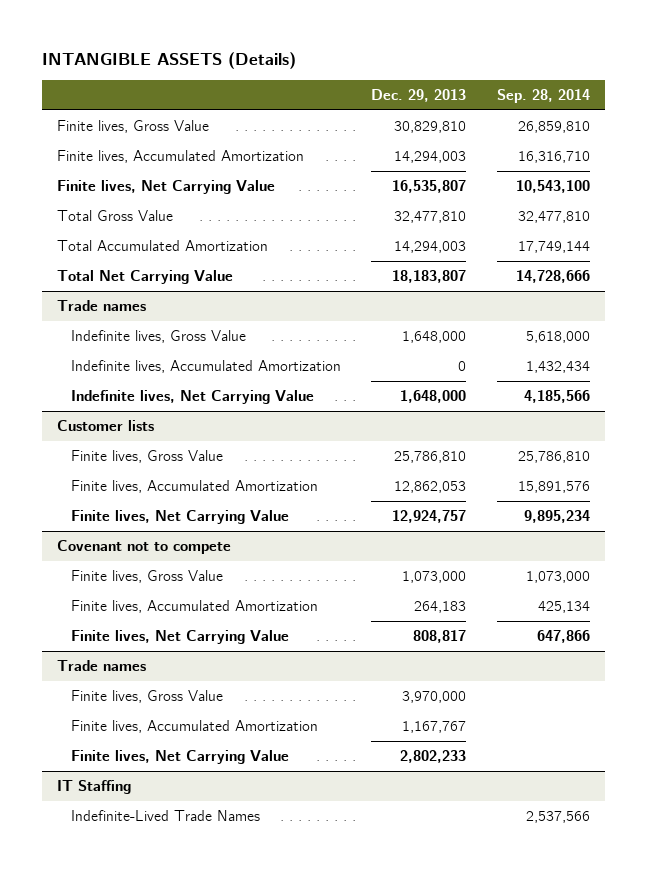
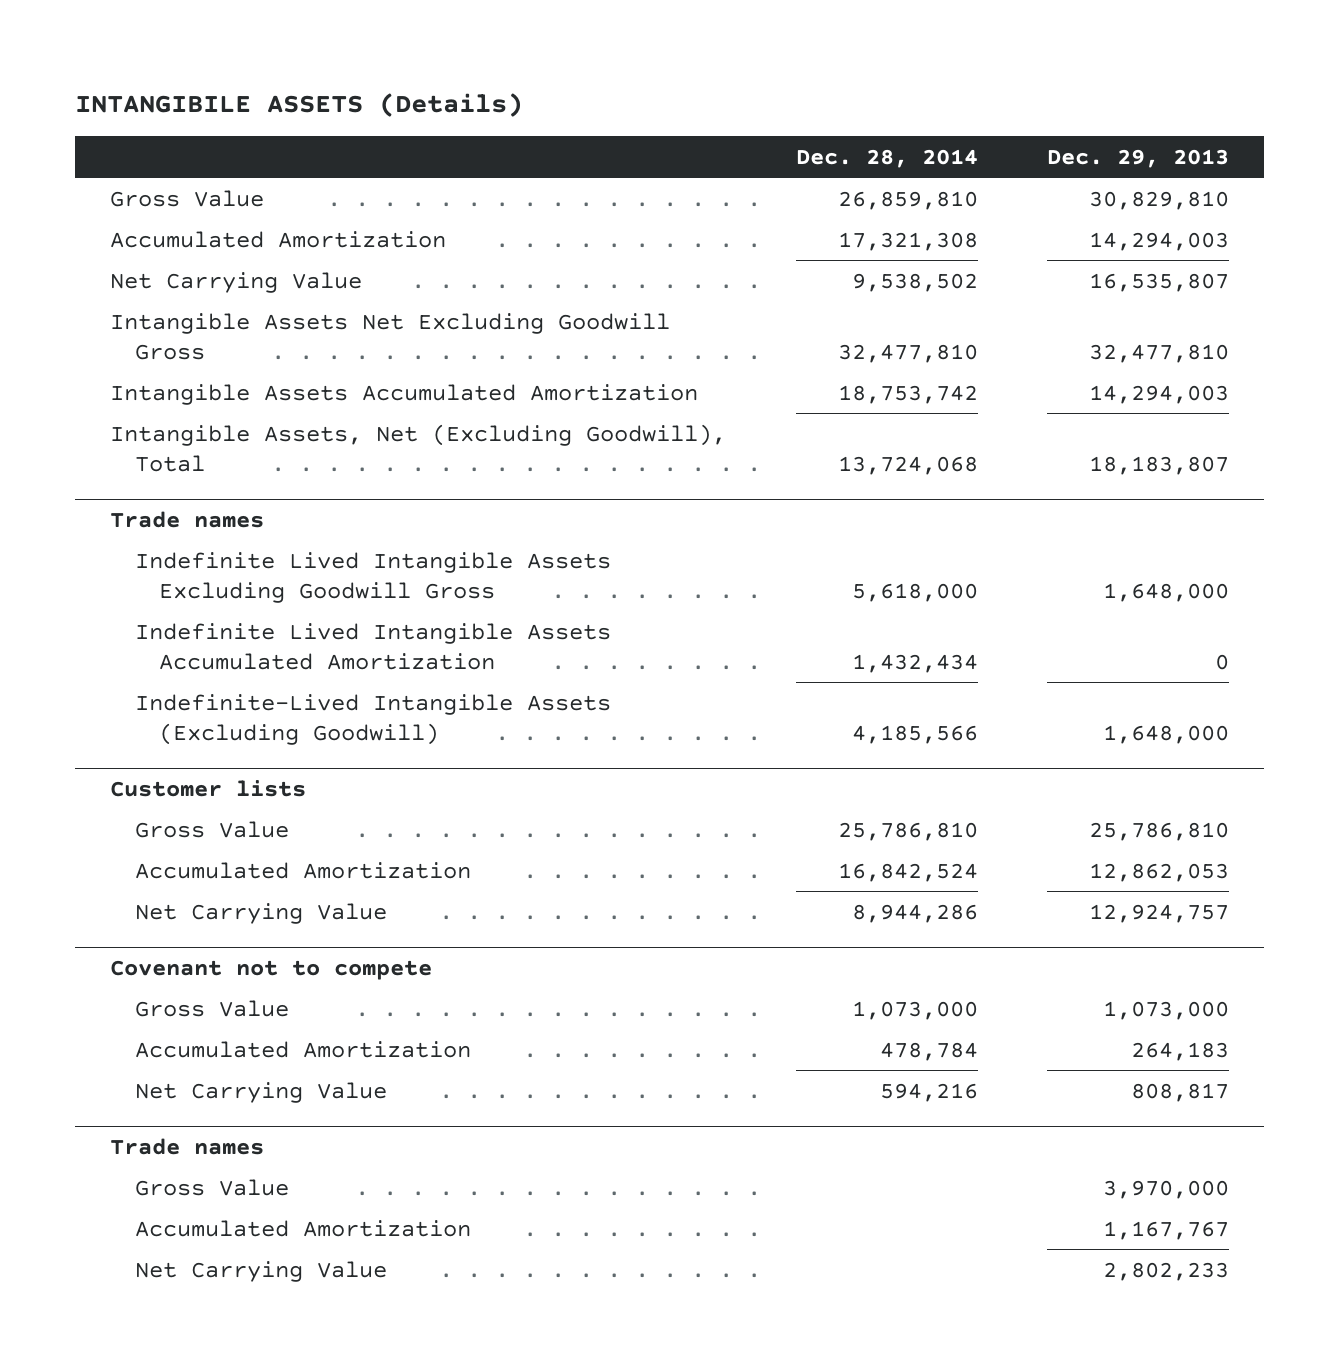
[42,52,297,70] INTANGIBLE ASSETS (Details) -> [75,93,524,118] INTANGIBILE ASSETS (Details)
[496,88,590,103] Sep. 28, 2014 -> none
none -> [795,148,978,168] Dec. 28, 2014
[57,119,210,133] Finite lives, Gross Value -> [109,189,264,207] Gross Value
[57,149,305,163] Finite lives, Accumulated Amortization -> [109,230,446,248] Accumulated Amortization
[57,179,276,194] Finite lives, Net Carrying Value -> [109,271,362,293] Net Carrying Value
[57,209,174,221] Total Gross Value -> [109,312,670,361] Intangible Assets Net Excluding Goodwill Gross
[57,239,269,251] Total Accumulated Amortization -> [109,383,698,405] Intangible Assets Accumulated Amortization
[57,269,234,284] Total Net Carrying Value -> [109,423,726,473] Intangible Assets, Net (Excluding Goodwill), Total
[70,329,246,343] Indefinite lives, Gross Value -> [134,551,611,604] Indefinite Lived Intangible Assets Excluding Goodwill Gross
[70,359,341,373] Indefinite lives, Accumulated Amortization -> [134,622,611,671] Indefinite Lived Intangible Assets Accumulated Amortization
[70,389,314,404] Indefinite lives, Net Carrying Value -> [134,693,611,746] Indefinite-Lived Intangible Assets (Excluding Goodwill)
[70,449,223,463] Finite lives, Gross Value -> [134,820,289,838] Gross Value
[70,479,318,493] Finite lives, Accumulated Amortization -> [134,861,471,879] Accumulated Amortization
[70,509,289,524] Finite lives, Net Carrying Value -> [134,902,387,924] Net Carrying Value
[70,569,223,583] Finite lives, Gross Value -> [134,999,289,1017] Gross Value
[70,599,318,613] Finite lives, Accumulated Amortization -> [134,1040,471,1058] Accumulated Amortization
[70,629,289,644] Finite lives, Net Carrying Value -> [134,1081,387,1103] Net Carrying Value
[57,779,132,794] IT Staffing -> none
[70,809,260,821] Indefinite-Lived Trade Names -> none
[70,689,223,703] Finite lives, Gross Value -> [134,1178,289,1196] Gross Value
[70,719,318,733] Finite lives, Accumulated Amortization -> [134,1219,471,1237] Accumulated Amortization
[70,749,289,764] Finite lives, Net Carrying Value -> [134,1260,387,1282] Net Carrying Value

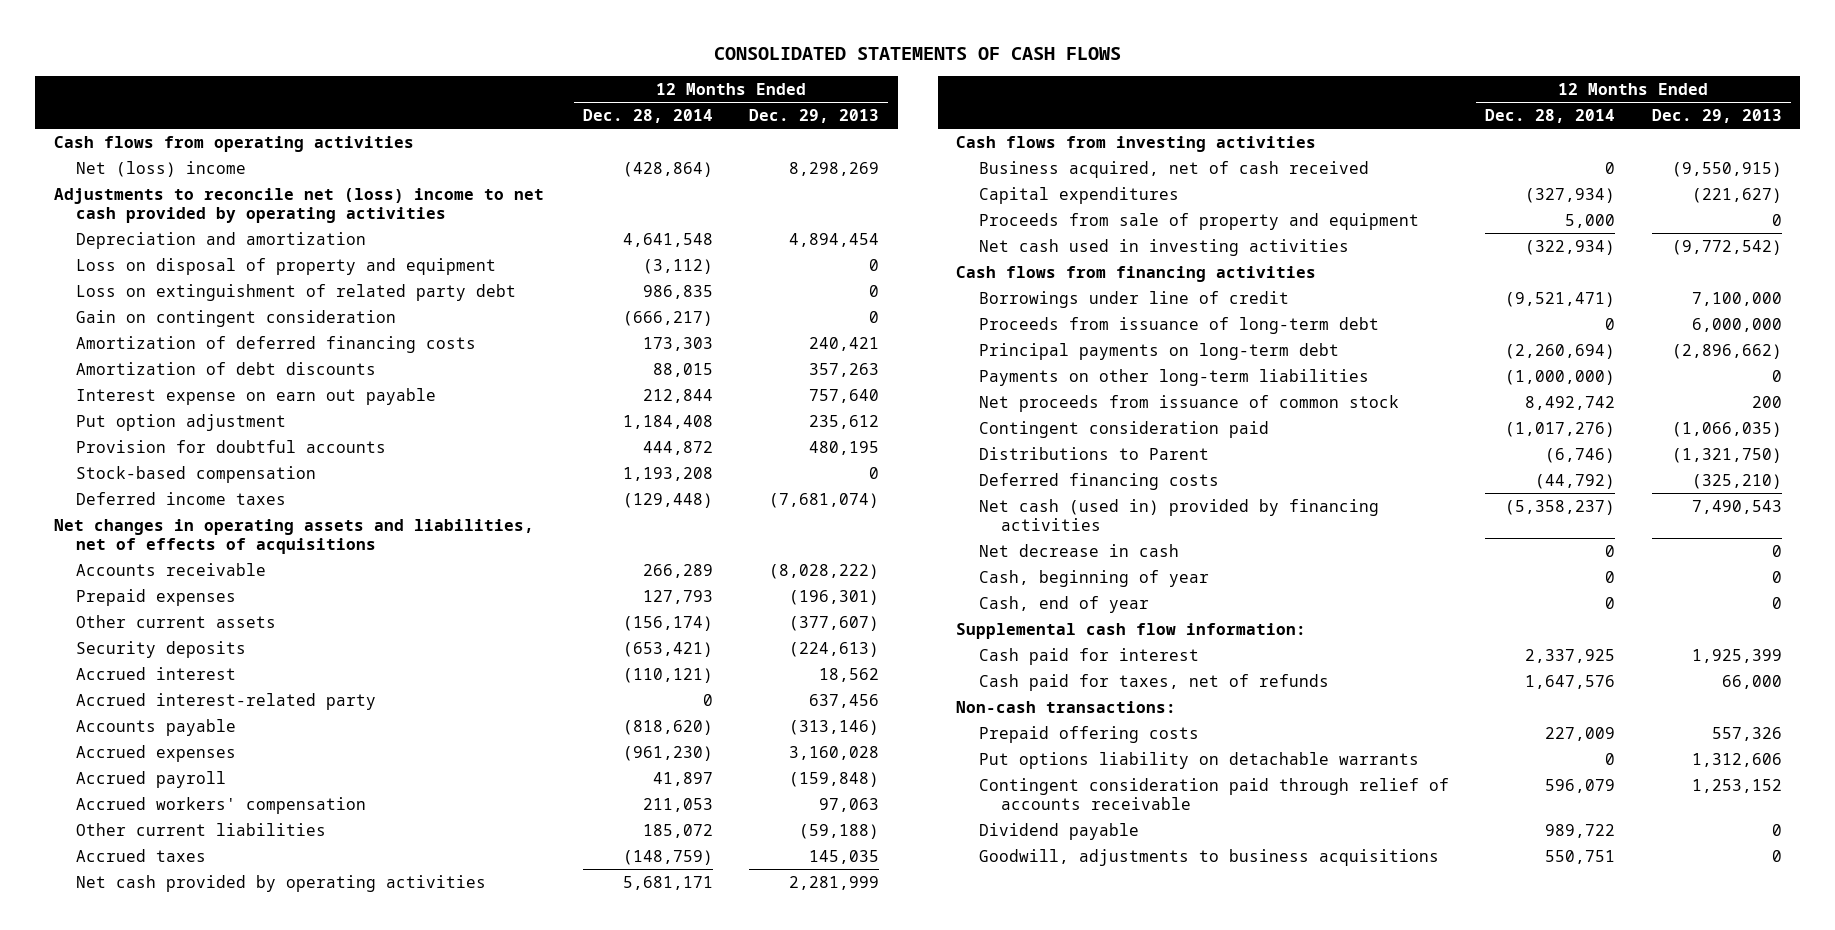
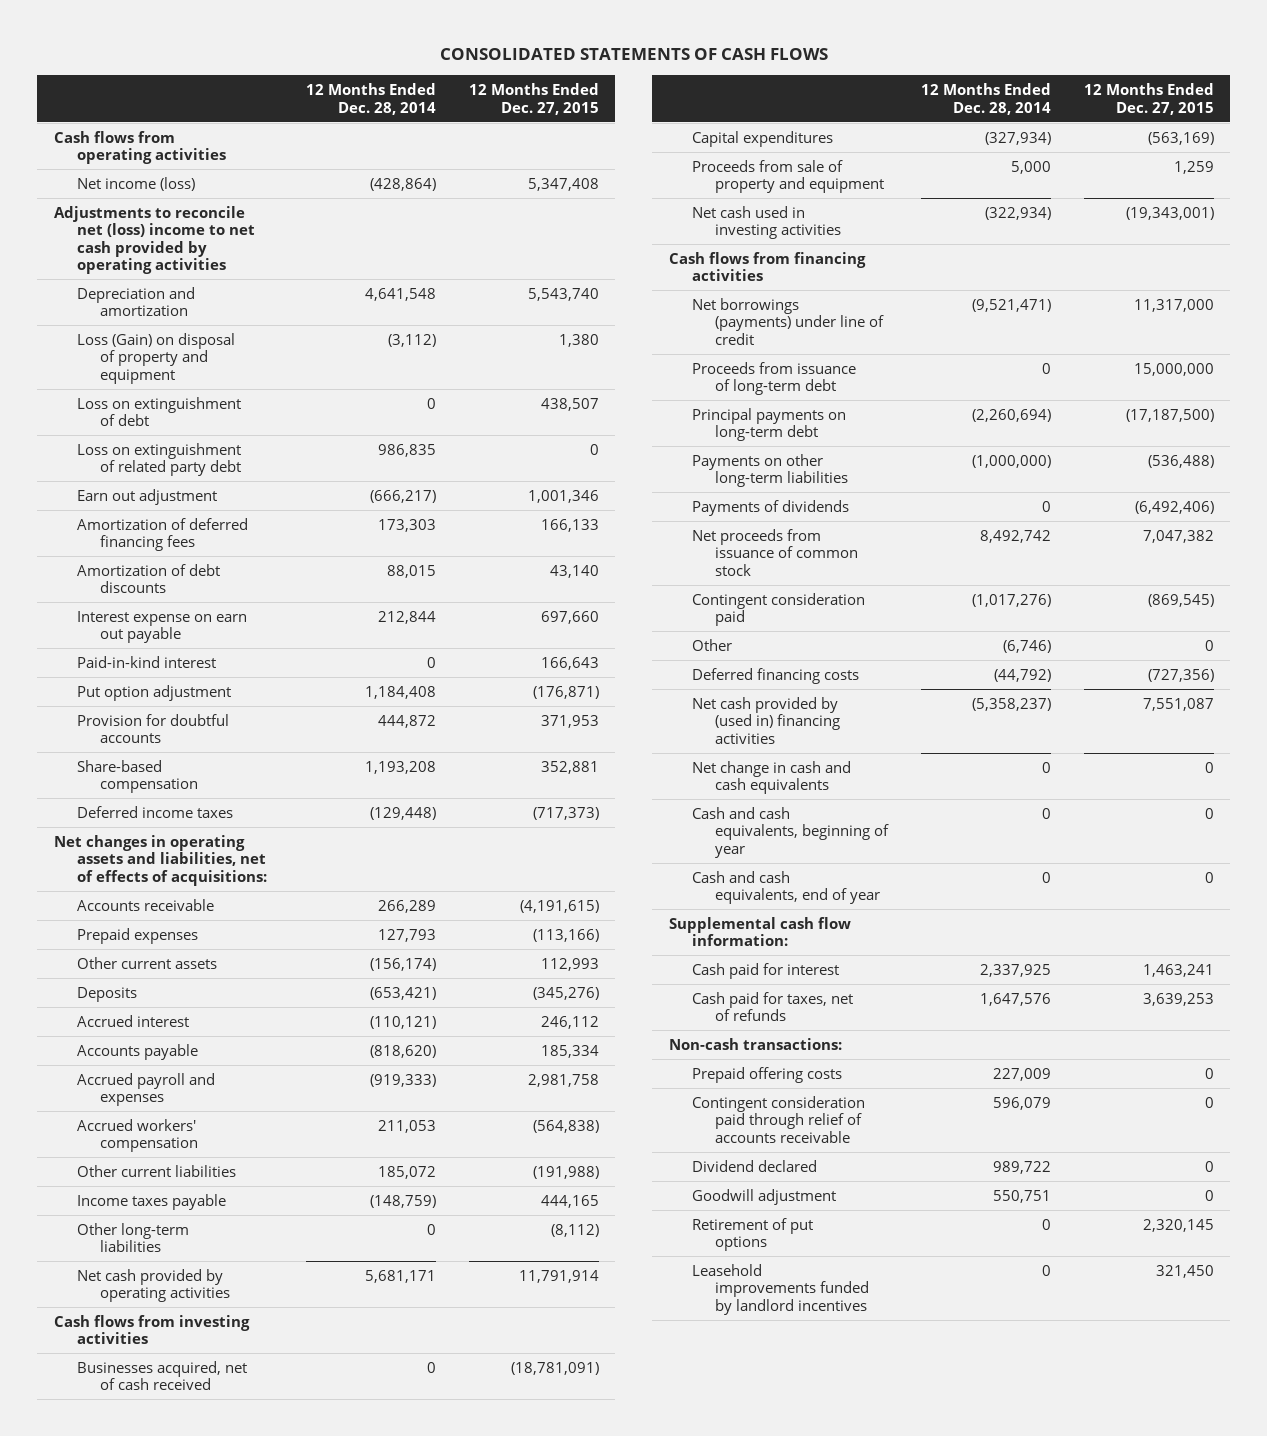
[749,108,880,123] Dec. 29, 2013 -> none
none -> [468,83,599,115] 12 Months Ended Dec. 27, 2015
[76,160,247,177] Net (loss) income -> [76,176,195,191] Net income (loss)
[76,257,497,275] Loss on disposal of property and equipment -> [76,332,235,384] Loss (Gain) on disposal of property and equipment
none -> [76,396,241,427] Loss on extinguishment of debt
[76,309,397,327] Gain on contingent consideration -> [76,488,217,505] Earn out adjustment
[76,335,477,353] Amortization of deferred financing costs -> [76,517,248,552] Amortization of deferred financing fees
none -> [76,655,216,668] Paid-in-kind interest
[76,465,317,483] Stock-based compensation -> [76,759,198,794] Share-based compensation
[53,518,534,554] Net changes in operating assets and liabilities, net of effects of acquisitions -> [53,834,267,886] Net changes in operating assets and liabilities, net of effects of acquisitions:
[76,640,247,658] Security deposits -> [76,986,137,1002] Deposits
[76,692,377,710] Accrued interest-related party -> none
[76,770,227,788] Accrued payroll -> none
[76,744,237,762] Accrued expenses -> [76,1072,215,1107] Accrued payroll and expenses
[622,745,713,761] (961,230) -> [369,1073,436,1087] (919,333)
[76,848,207,862] Accrued taxes -> [76,1193,226,1210] Income taxes payable
none -> [76,1222,189,1253] Other long-term liabilities
[978,160,1369,178] Business acquired, net of cash received -> [76,1360,247,1391] Businesses acquired, net of cash received
[978,290,1289,308] Borrowings under line of credit -> [691,297,884,345] Net borrowings (payments) under line of credit
none -> [691,499,849,516] Payments of dividends
[978,446,1209,460] Distributions to Parent -> [691,638,732,651] Other
[978,498,1379,531] Net cash (used in) provided by financing activities -> [691,696,840,744] Net cash provided by (used in) financing activities
[978,543,1179,557] Net decrease in cash -> [691,760,851,795] Net change in cash and cash equivalents
[978,569,1209,587] Cash, beginning of year -> [691,806,889,858] Cash and cash equivalents, beginning of year
[978,595,1149,613] Cash, end of year -> [691,870,880,905] Cash and cash equivalents, end of year
[978,751,1419,769] Put options liability on detachable warrants -> none
[978,822,1139,840] Dividend payable -> [691,1159,817,1172] Dividend declared
[978,848,1439,866] Goodwill, adjustments to business acquisitions -> [691,1188,836,1205] Goodwill adjustment
none -> [691,1217,813,1252] Retirement of put options
none -> [691,1263,869,1315] Leasehold improvements funded by landlord incentives

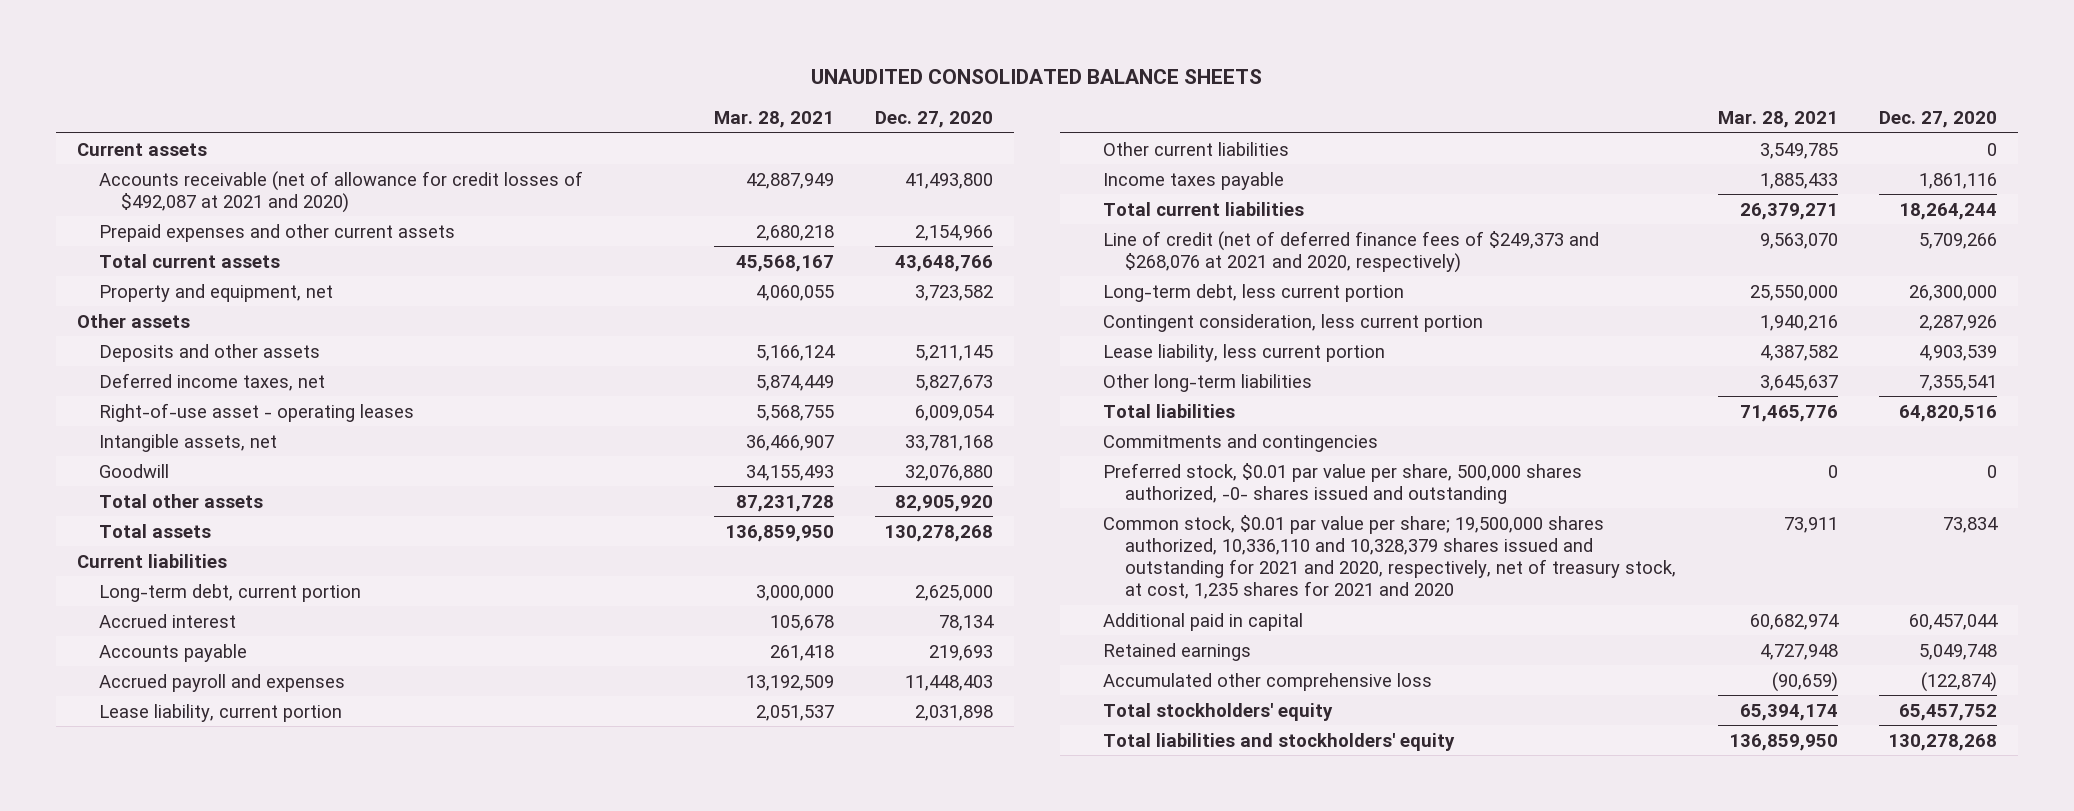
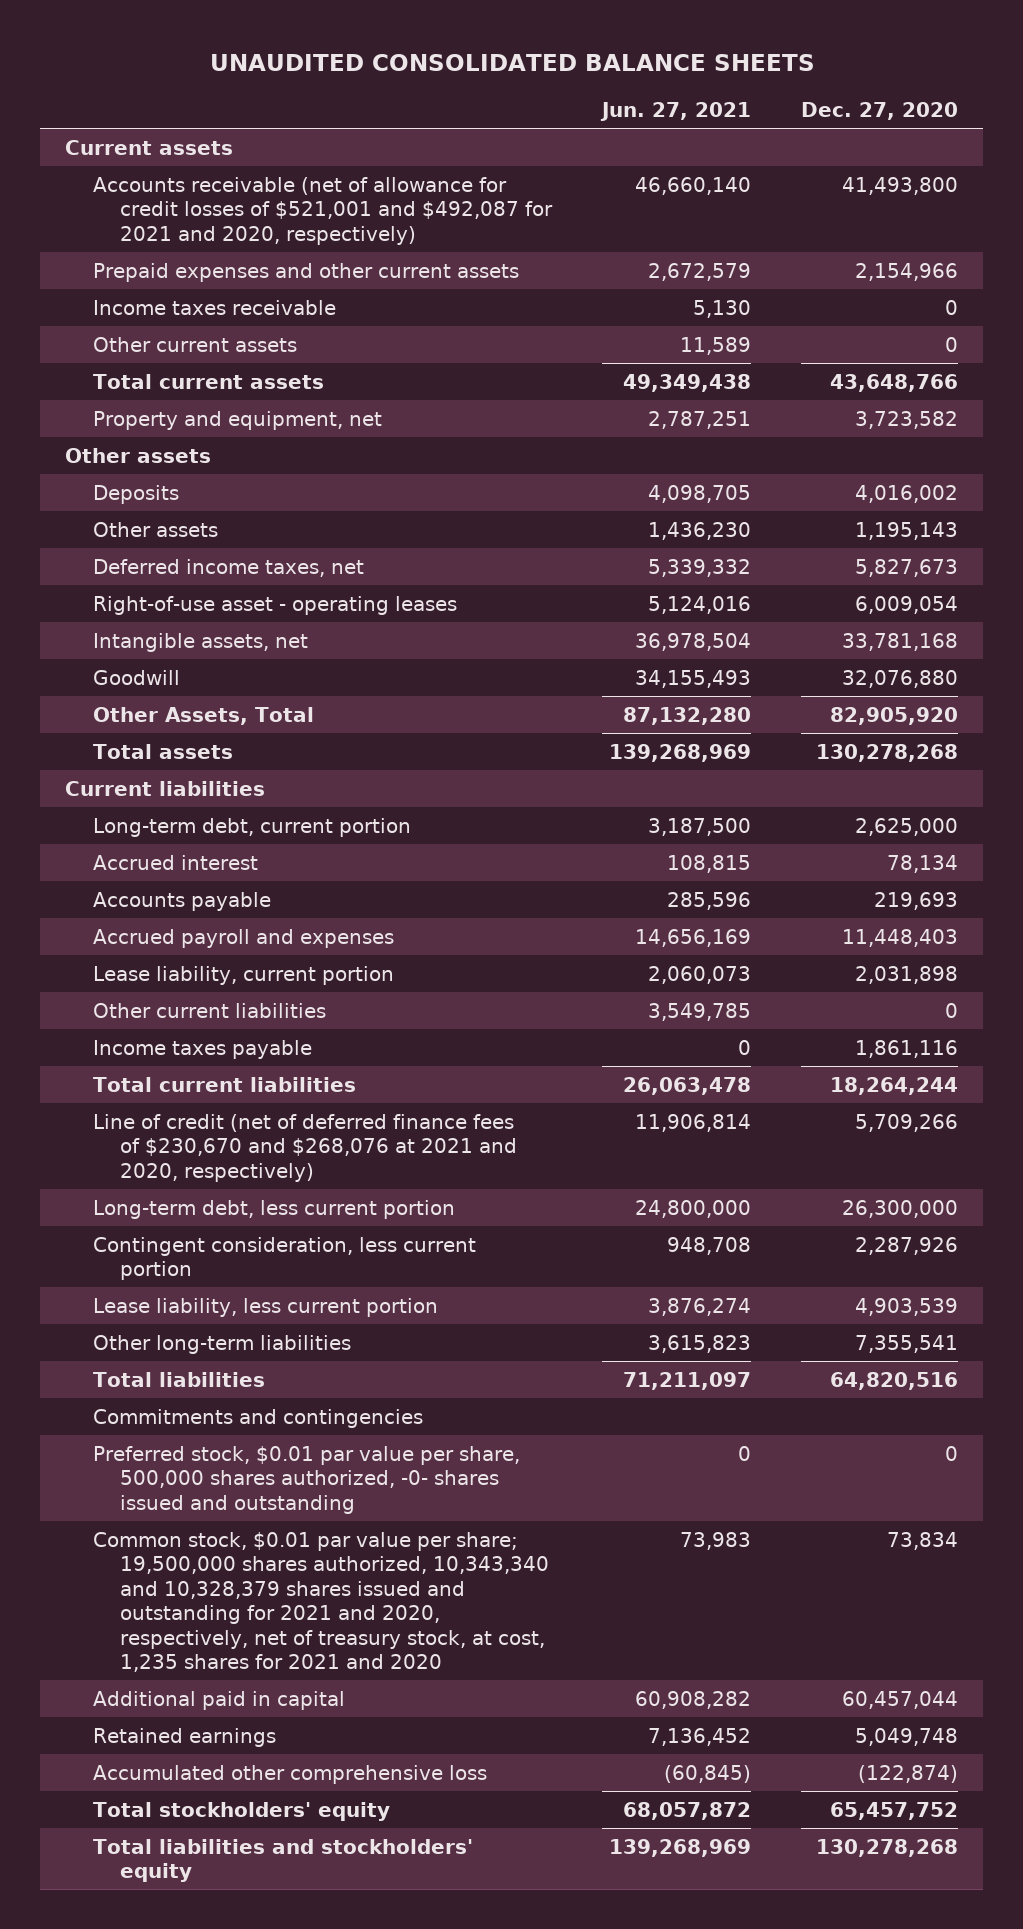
[713,110,834,128] Mar. 28, 2021 -> none
none -> [600,102,752,122] Jun. 27, 2021
[98,170,583,213] Accounts receivable (net of allowance for credit losses of $492,087 at 2021 and 2020) -> [92,176,554,245] Accounts receivable (net of allowance for credit losses of $521,001 and $492,087 for 2021 and 2020, respectively)
none -> [92,299,336,315] Income taxes receivable
none -> [92,336,297,352] Other current assets
[98,343,320,362] Deposits and other assets -> [92,484,179,504] Deposits
[915,344,994,361] 5,211,145 -> [855,484,959,503] 4,016,002
none -> [92,521,218,537] Other assets
[98,493,263,508] Total other assets -> [92,706,314,725] Other Assets, Total
[1102,230,1599,273] Line of credit (net of deferred finance fees of $249,373 and $268,076 at 2021 and 2020, respectively) -> [92,1113,518,1182] Line of credit (net of deferred finance fees of $230,670 and $268,076 at 2021 and 2020, respectively)
[1102,514,1676,599] Common stock, $0.01 par value per share; 19,500,000 shares authorized, 10,336,110 and 10,328,379 shares issued and outstanding for 2021 and 2020, respectively, net of treasury stock, at cost, 1,235 shares for 2021 and 2020 -> [92,1531,550,1672] Common stock, $0.01 par value per share; 19,500,000 shares authorized, 10,343,340 and 10,328,379 shares issued and outstanding for 2021 and 2020, respectively, net of treasury stock, at cost, 1,235 shares for 2021 and 2020

